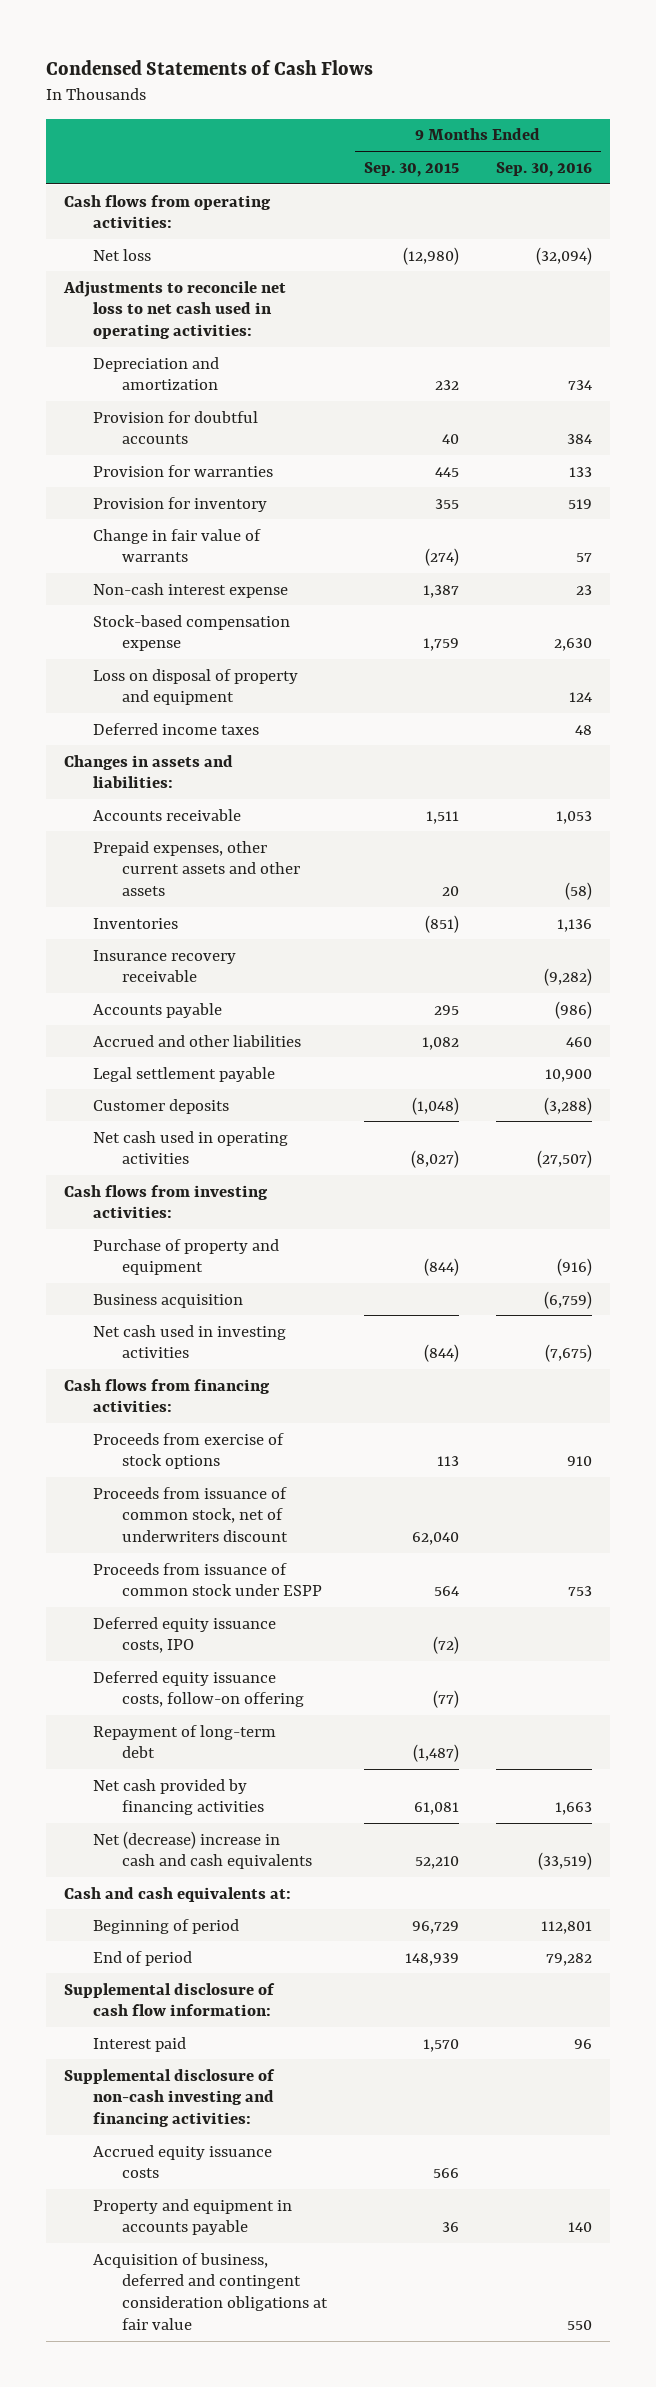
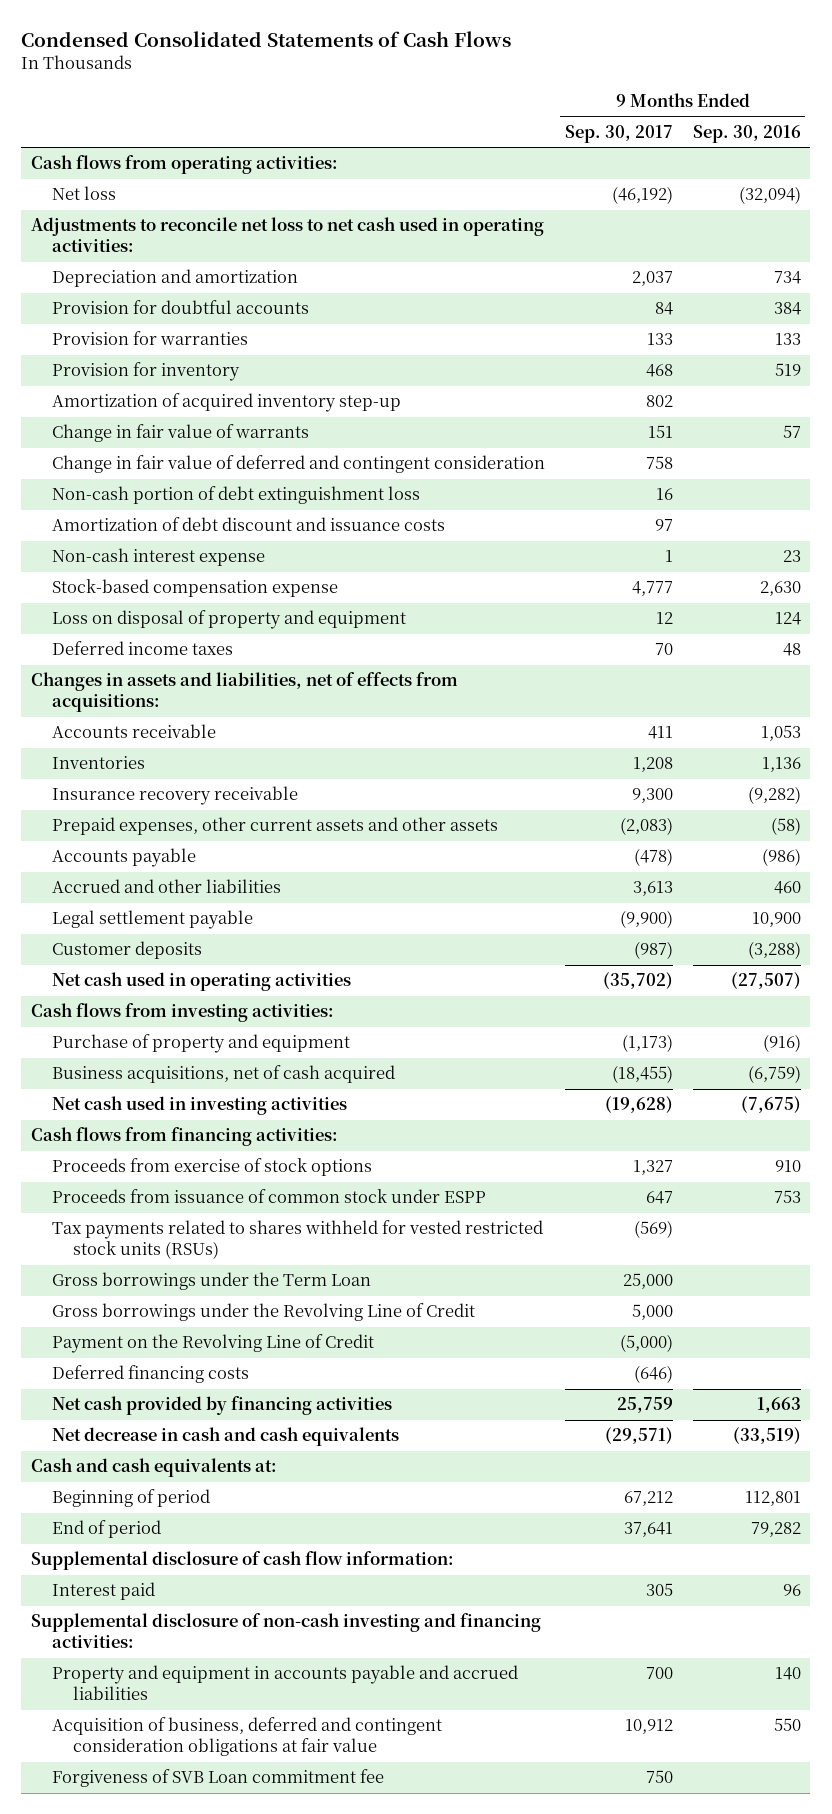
[45,59,373,75] Condensed Statements of Cash Flows -> [21,30,512,47] Condensed Consolidated Statements of Cash Flows
[363,161,459,177] Sep. 30, 2015 -> none
none -> [564,124,673,143] Sep. 30, 2017
none -> [51,393,401,413] Amortization of acquired inventory step-up
none -> [51,455,545,474] Change in fair value of deferred and contingent consideration
none -> [51,486,420,505] Non-cash portion of debt extinguishment loss
none -> [51,517,445,532] Amortization of debt discount and issuance costs
[64,754,234,789] Changes in assets and liabilities: -> [31,672,459,713] Changes in assets and liabilities, net of effects from acquisitions:
[93,840,301,896] Prepaid expenses, other current assets and other assets -> [51,817,498,836] Prepaid expenses, other current assets and other assets
[93,1293,244,1308] Business acquisition -> [51,1065,395,1084] Business acquisitions, net of cash acquired
[93,1486,289,1542] Proceeds from issuance of common stock, net of underwriters discount -> none
[93,1616,277,1654] Deferred equity issuance costs, IPO -> none
[93,1670,305,1708] Deferred equity issuance costs, follow-on offering -> none
[93,1724,277,1759] Repayment of long-term debt -> none
none -> [51,1220,543,1260] Tax payments related to shares withheld for vested restricted stock units (RSUs)
none -> [51,1272,371,1291] Gross borrowings under the Term Loan
none -> [51,1303,475,1322] Gross borrowings under the Revolving Line of Credit
none -> [51,1334,374,1354] Payment on the Revolving Line of Credit
none -> [51,1365,249,1384] Deferred financing costs
[93,1830,313,1870] Net (decrease) increase in cash and cash equivalents -> [51,1427,399,1447] Net decrease in cash and cash equivalents
[93,2144,273,2179] Accrued equity issuance costs -> none
[93,2198,293,2236] Property and equipment in accounts payable -> [51,1665,518,1701] Property and equipment in accounts payable and accrued liabilities
none -> [51,1769,384,1788] Forgiveness of SVB Loan commitment fee

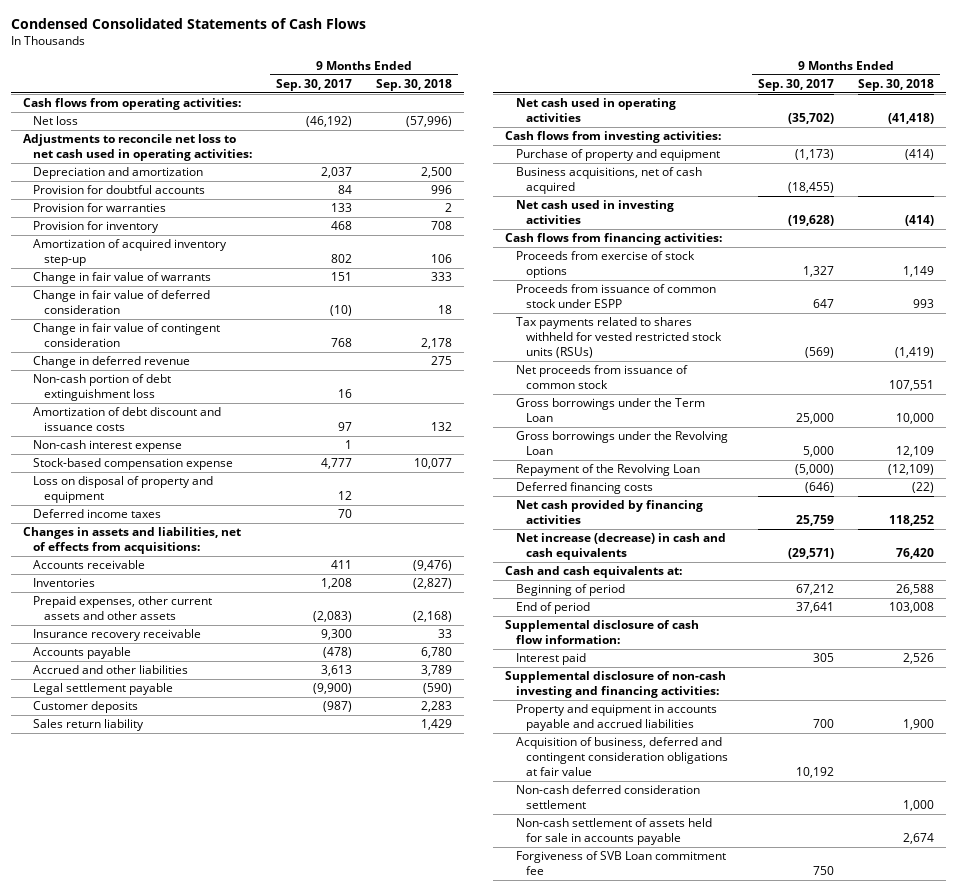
[692,124,801,143] Sep. 30, 2016 -> none
none -> [375,78,452,91] Sep. 30, 2018
none -> [33,290,211,315] Change in fair value of deferred consideration
[51,455,545,474] Change in fair value of deferred and contingent consideration -> [33,323,221,348] Change in fair value of contingent consideration
[645,456,673,470] 758 -> [330,338,352,348] 768
none -> [33,356,191,369] Change in deferred revenue
[51,786,298,806] Insurance recovery receivable -> [33,629,202,642] Insurance recovery receivable
none -> [33,719,145,732] Sales return liability
none -> [515,365,688,390] Net proceeds from issuance of common stock
[51,1303,475,1322] Gross borrowings under the Revolving Line of Credit -> [515,431,728,456] Gross borrowings under the Revolving Loan
[51,1334,374,1354] Payment on the Revolving Line of Credit -> [515,464,700,477] Repayment of the Revolving Loan
[51,1427,399,1447] Net decrease in cash and cash equivalents -> [515,533,726,561] Net increase (decrease) in cash and cash equivalents
[624,1719,673,1735] 10,912 -> [796,767,835,779] 10,192
none -> [515,785,700,810] Non-cash deferred consideration settlement
none -> [515,818,712,846] Non-cash settlement of assets held for sale in accounts payable

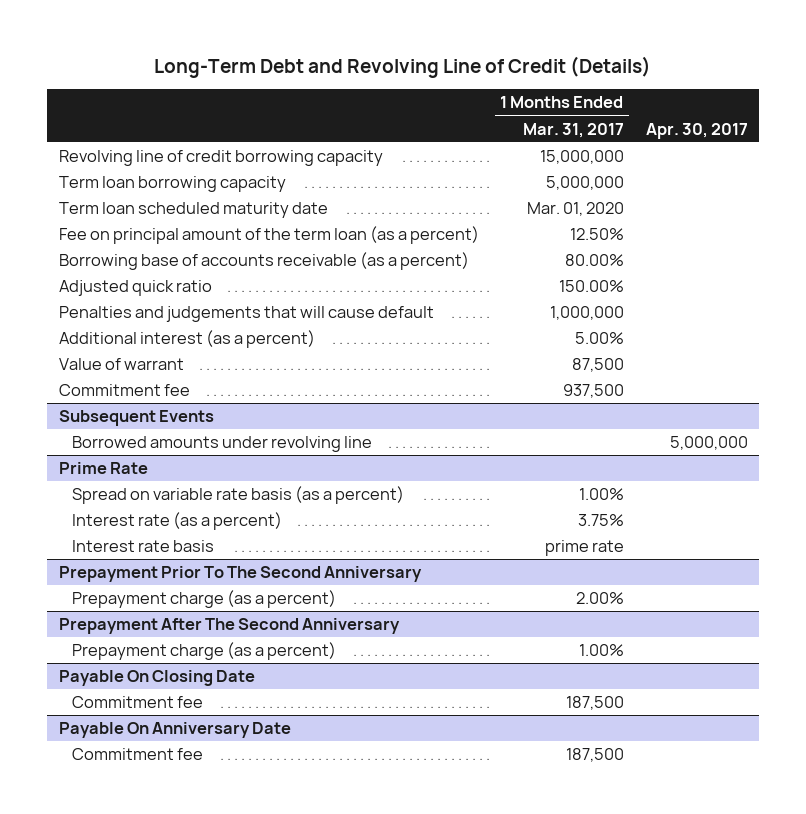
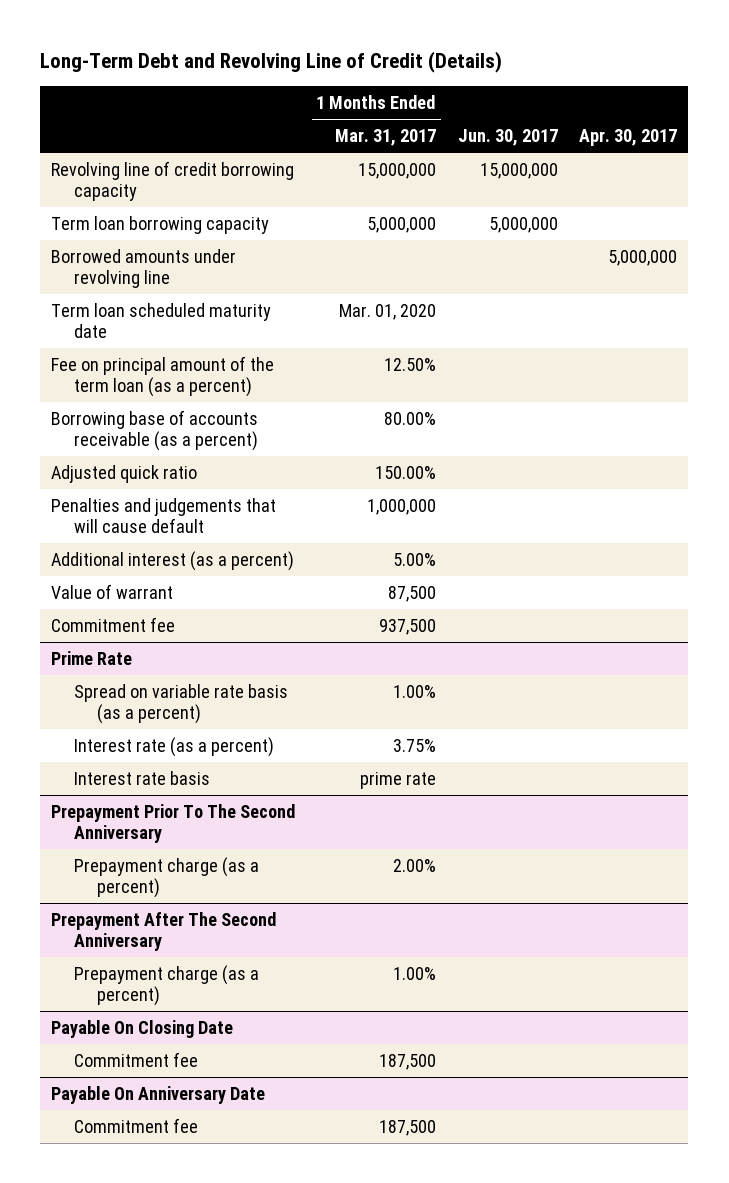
none -> [457,129,558,147] Jun. 30, 2017
none -> [51,248,237,289] Borrowed amounts under revolving line
[58,410,214,427] Subsequent Events -> none
[72,436,373,453] Borrowed amounts under revolving line -> none

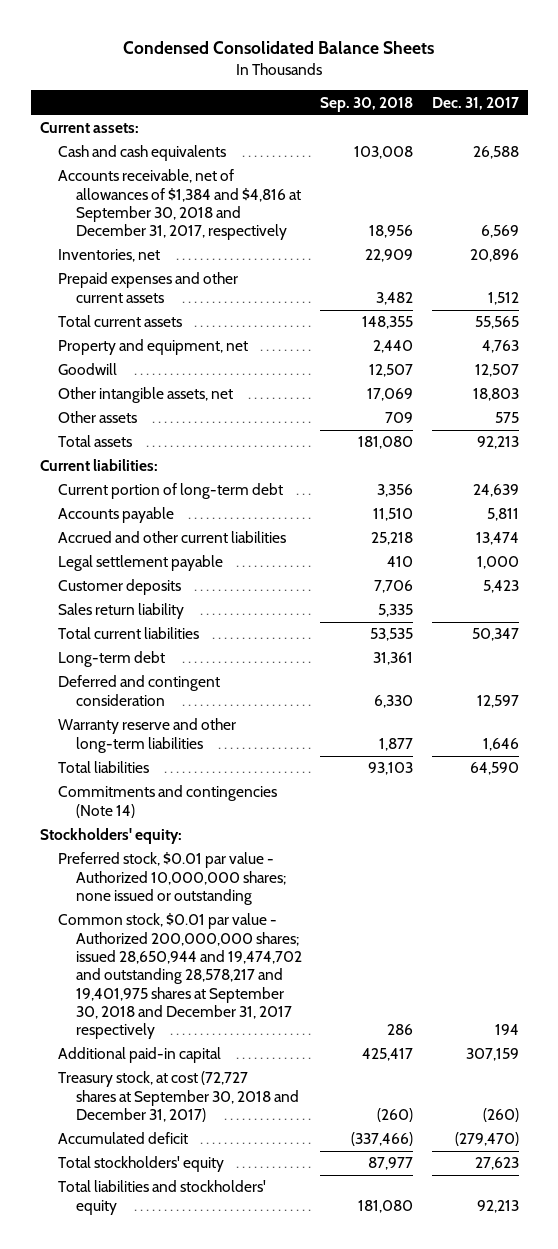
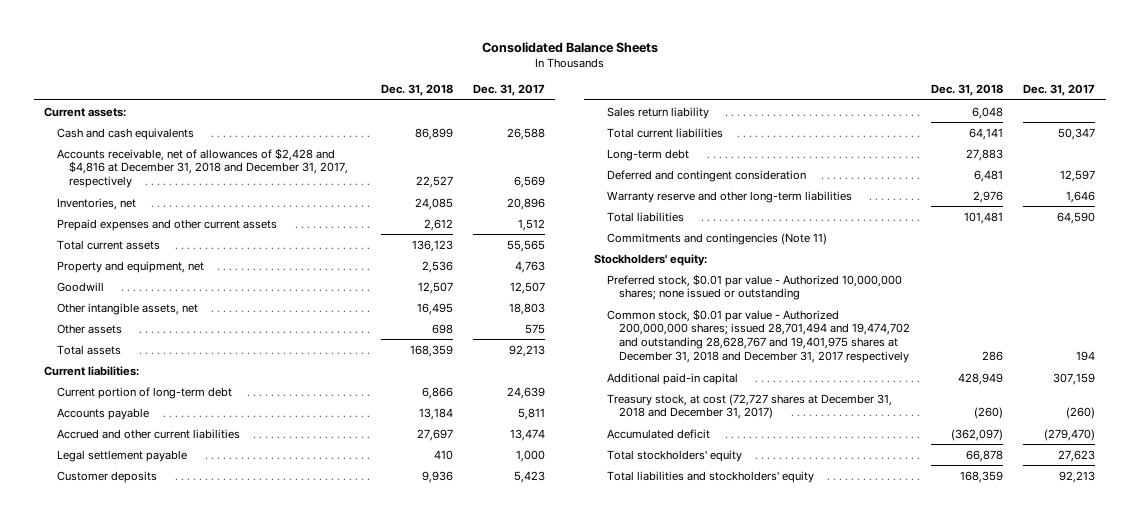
[123,41,435,55] Condensed Consolidated Balance Sheets -> [481,41,658,53] Consolidated Balance Sheets
[320,96,414,112] Sep. 30, 2018 -> none
none -> [380,84,453,97] Dec. 31, 2018
[58,169,302,241] Accounts receivable, net of allowances of $1,384 and $4,816 at September 30, 2018 and December 31, 2017, respectively -> [56,147,348,189] Accounts receivable, net of allowances of $2,428 and $4,816 at December 31, 2018 and December 31, 2017, respectively
[58,785,278,818] Commitments and contingencies (Note 14) -> [606,232,827,245] Commitments and contingencies (Note 11)
[58,913,303,1040] Common stock, $0.01 par value - Authorized 200,000,000 shares; issued 28,650,944 and 19,474,702 and outstanding 28,578,217 and 19,401,975 shares at September 30, 2018 and December 31, 2017 respectively -> [606,308,911,364] Common stock, $0.01 par value - Authorized 200,000,000 shares; issued 28,701,494 and 19,474,702 and outstanding 28,628,767 and 19,401,975 shares at December 31, 2018 and December 31, 2017 respectively
[58,1071,300,1123] Treasury stock, at cost (72,727 shares at September 30, 2018 and December 31, 2017) -> [606,393,892,420] Treasury stock, at cost (72,727 shares at December 31, 2018 and December 31, 2017)

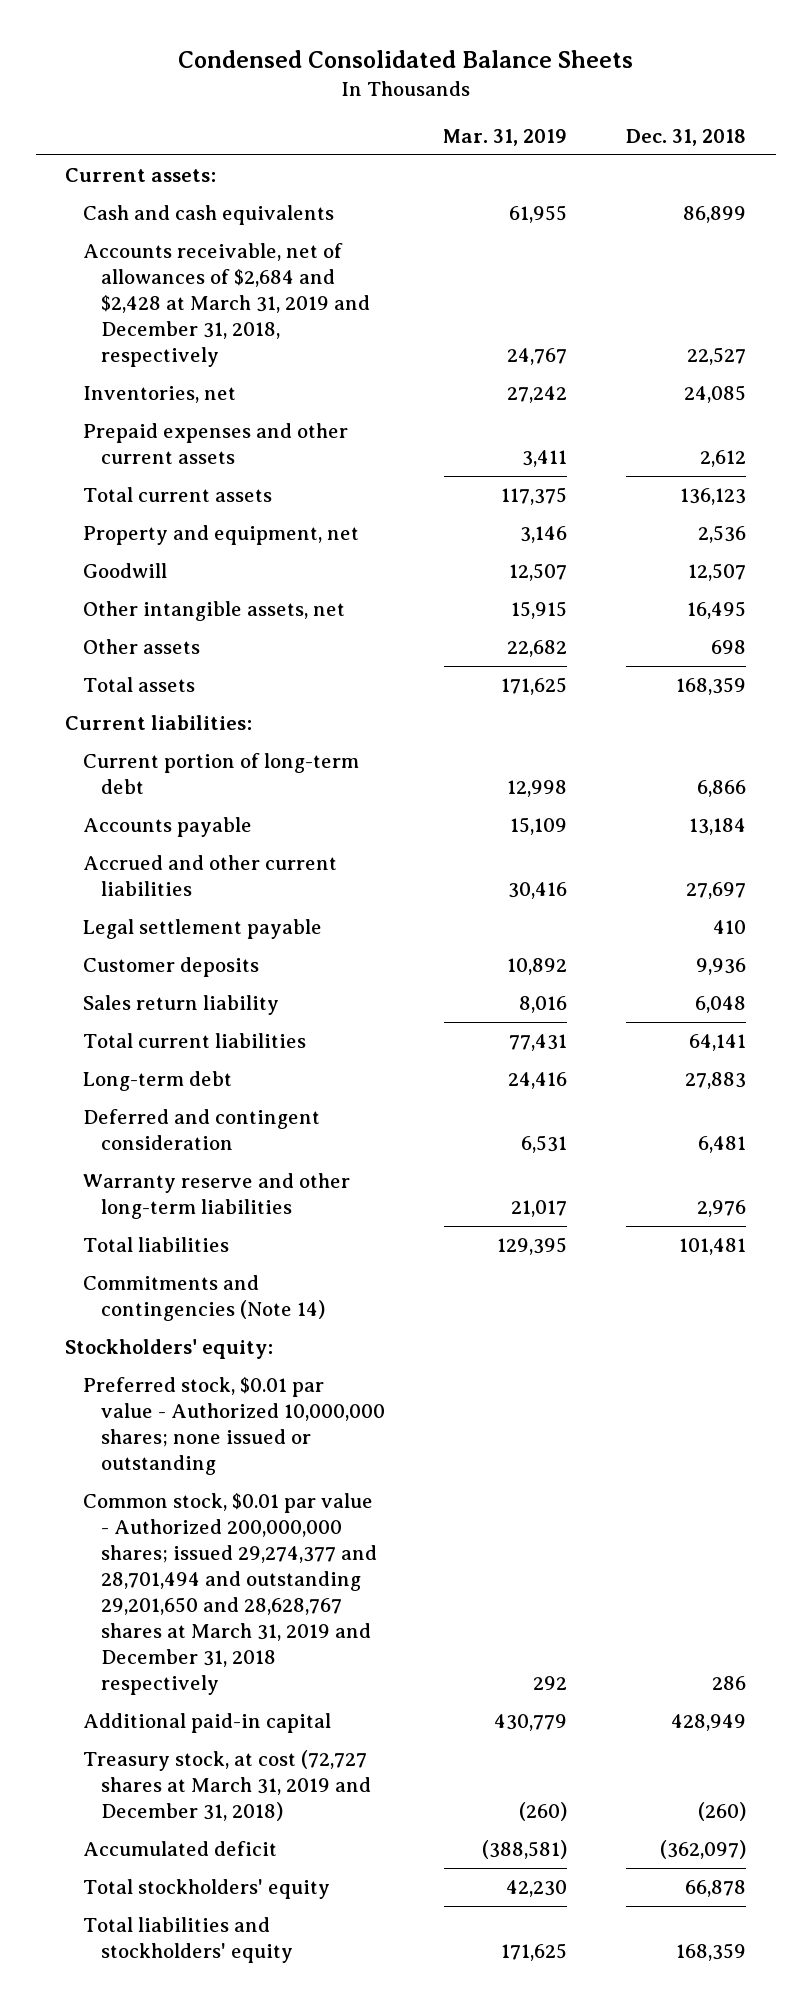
[481,41,658,53] Consolidated Balance Sheets -> [177,49,633,68] Condensed Consolidated Balance Sheets
[473,84,546,97] Dec. 31, 2017 -> none
none -> [443,128,568,146] Mar. 31, 2019
[56,147,348,189] Accounts receivable, net of allowances of $2,428 and $4,816 at December 31, 2018 and December 31, 2017, respectively -> [82,243,370,368] Accounts receivable, net of allowances of $2,684 and $2,428 at March 31, 2019 and December 31, 2018, respectively
[606,232,827,245] Commitments and contingencies (Note 11) -> [82,1275,325,1322] Commitments and contingencies (Note 14)
[606,308,911,364] Common stock, $0.01 par value - Authorized 200,000,000 shares; issued 28,701,494 and 19,474,702 and outstanding 28,628,767 and 19,401,975 shares at December 31, 2018 and December 31, 2017 respectively -> [82,1493,377,1696] Common stock, $0.01 par value - Authorized 200,000,000 shares; issued 29,274,377 and 28,701,494 and outstanding 29,201,650 and 28,628,767 shares at March 31, 2019 and December 31, 2018 respectively
[606,393,892,420] Treasury stock, at cost (72,727 shares at December 31, 2018 and December 31, 2017) -> [82,1750,371,1822] Treasury stock, at cost (72,727 shares at March 31, 2019 and December 31, 2018)

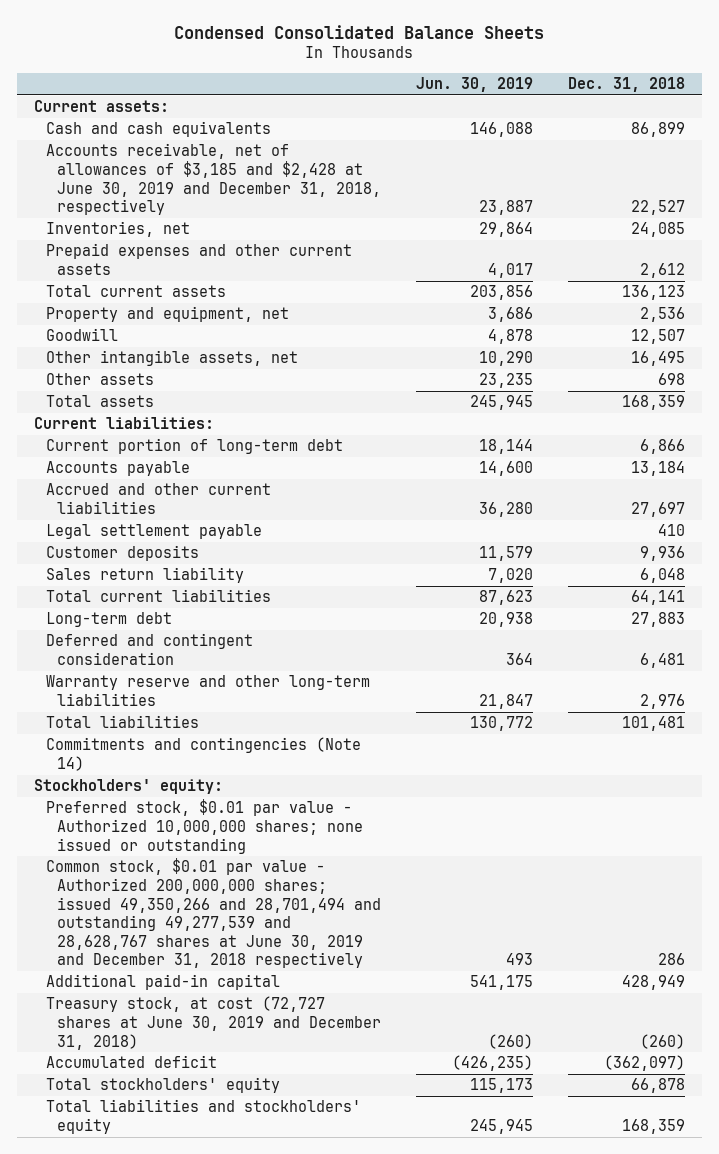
[443,128,568,146] Mar. 31, 2019 -> none
none -> [415,76,533,92] Jun. 30, 2019
[82,243,370,368] Accounts receivable, net of allowances of $2,684 and $2,428 at March 31, 2019 and December 31, 2018, respectively -> [45,143,382,216] Accounts receivable, net of allowances of $3,185 and $2,428 at June 30, 2019 and December 31, 2018, respectively
[82,1493,377,1696] Common stock, $0.01 par value - Authorized 200,000,000 shares; issued 29,274,377 and 28,701,494 and outstanding 29,201,650 and 28,628,767 shares at March 31, 2019 and December 31, 2018 respectively -> [45,858,382,969] Common stock, $0.01 par value - Authorized 200,000,000 shares; issued 49,350,266 and 28,701,494 and outstanding 49,277,539 and 28,628,767 shares at June 30, 2019 and December 31, 2018 respectively
[82,1750,371,1822] Treasury stock, at cost (72,727 shares at March 31, 2019 and December 31, 2018) -> [45,996,382,1050] Treasury stock, at cost (72,727 shares at June 30, 2019 and December 31, 2018)

